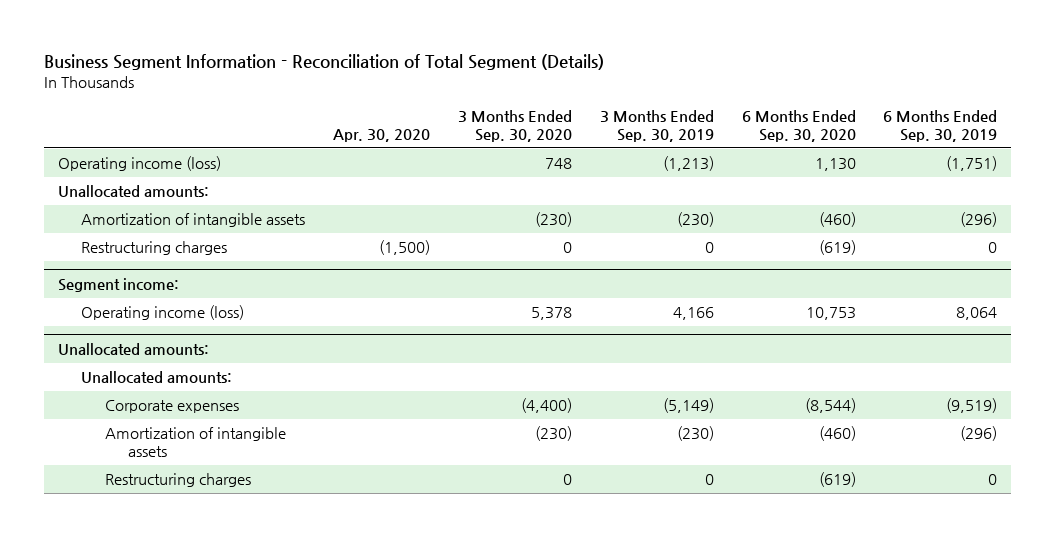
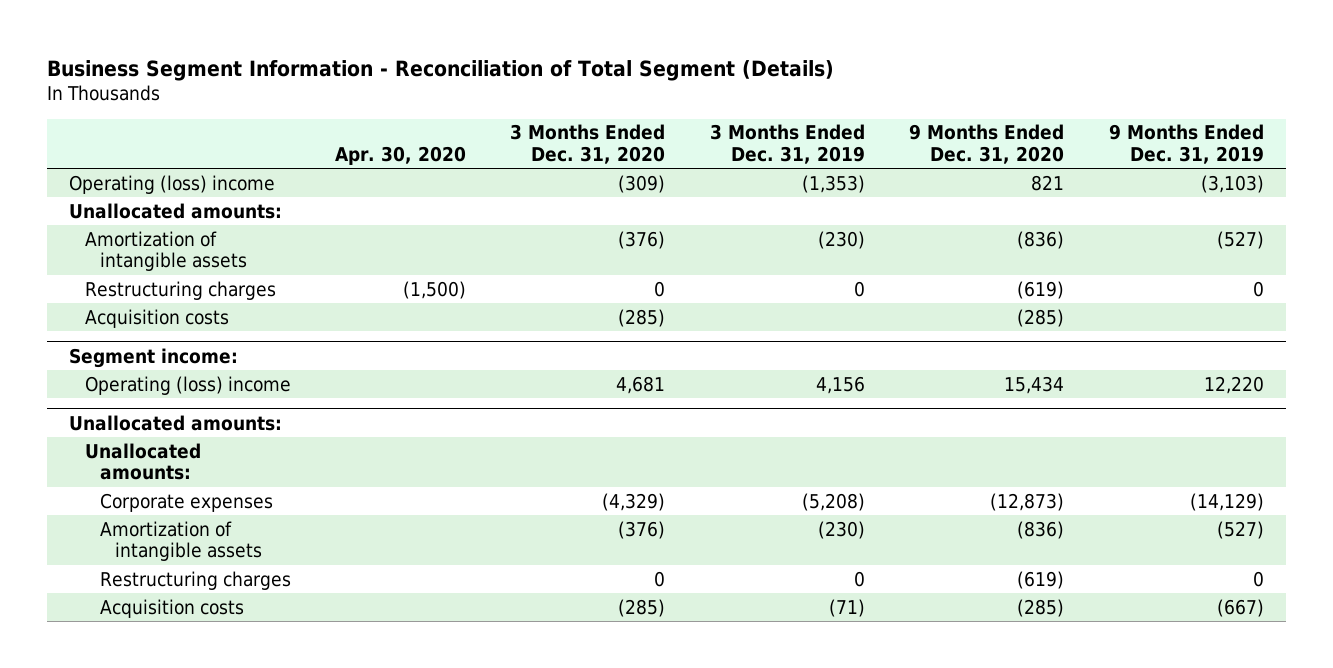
[457,109,572,142] 3 Months Ended Sep. 30, 2020 -> none
[599,109,714,142] 3 Months Ended Sep. 30, 2019 -> none
[741,109,856,142] 6 Months Ended Sep. 30, 2020 -> none
[883,109,998,142] 6 Months Ended Sep. 30, 2019 -> none
none -> [510,124,666,165] 3 Months Ended Dec. 31, 2020
none -> [709,124,865,165] 3 Months Ended Dec. 31, 2019
none -> [909,124,1065,165] 9 Months Ended Dec. 31, 2020
none -> [1108,124,1264,165] 9 Months Ended Dec. 31, 2019
[57,156,221,172] Operating income (loss) -> [69,174,276,194] Operating (loss) income
none -> [84,308,229,328] Acquisition costs
[81,305,245,321] Operating income (loss) -> [84,375,291,395] Operating (loss) income
none -> [99,598,244,618] Acquisition costs

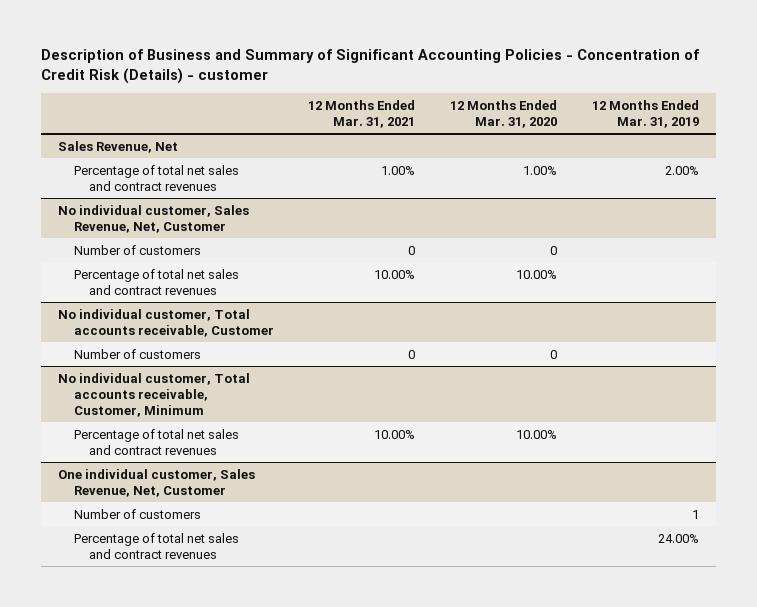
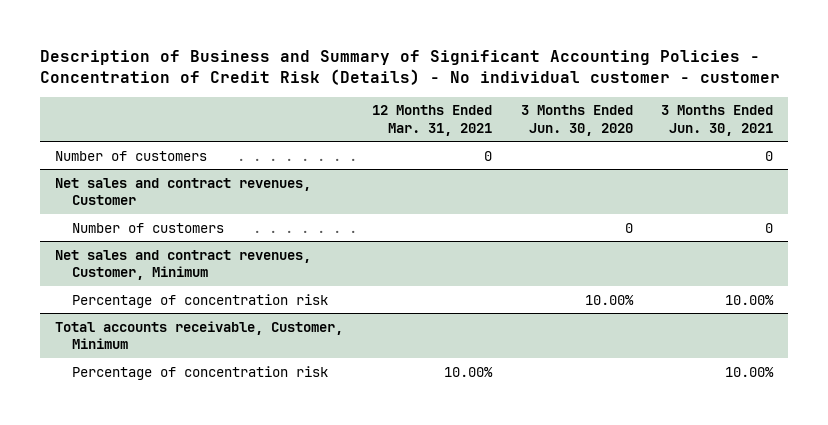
[40,49,699,85] Description of Business and Summary of Significant Accounting Policies - Concentration of Credit Risk (Details) - customer -> [40,49,781,85] Description of Business and Summary of Significant Accounting Policies - Concentration of Credit Risk (Details) - No individual customer - customer
[450,99,558,128] 12 Months Ended Mar. 31, 2020 -> none
[591,99,699,128] 12 Months Ended Mar. 31, 2019 -> none
none -> [520,105,633,136] 3 Months Ended Jun. 30, 2020
none -> [661,105,774,136] 3 Months Ended Jun. 30, 2021
[57,140,178,153] Sales Revenue, Net -> none
[73,164,239,191] Percentage of total net sales and contract revenues -> none
[57,204,249,233] No individual customer, Sales Revenue, Net, Customer -> none
[73,244,201,255] Number of customers -> none
[73,268,239,295] Percentage of total net sales and contract revenues -> none
[57,308,274,337] No individual customer, Total accounts receivable, Customer -> none
[73,348,201,359] Number of customers -> none
[57,468,255,497] One individual customer, Sales Revenue, Net, Customer -> none
[73,508,201,519] Number of customers -> none
[73,532,239,559] Percentage of total net sales and contract revenues -> none
none -> [54,150,207,161] Number of customers
none -> [54,177,311,206] Net sales and contract revenues, Customer
none -> [71,222,224,233] Number of customers
none -> [54,249,311,281] Net sales and contract revenues, Customer, Minimum
none -> [71,293,328,308] Percentage of concentration risk
[57,372,250,417] No individual customer, Total accounts receivable, Customer, Minimum -> [54,320,343,350] Total accounts receivable, Customer, Minimum
[73,428,239,455] Percentage of total net sales and contract revenues -> [71,365,328,380] Percentage of concentration risk

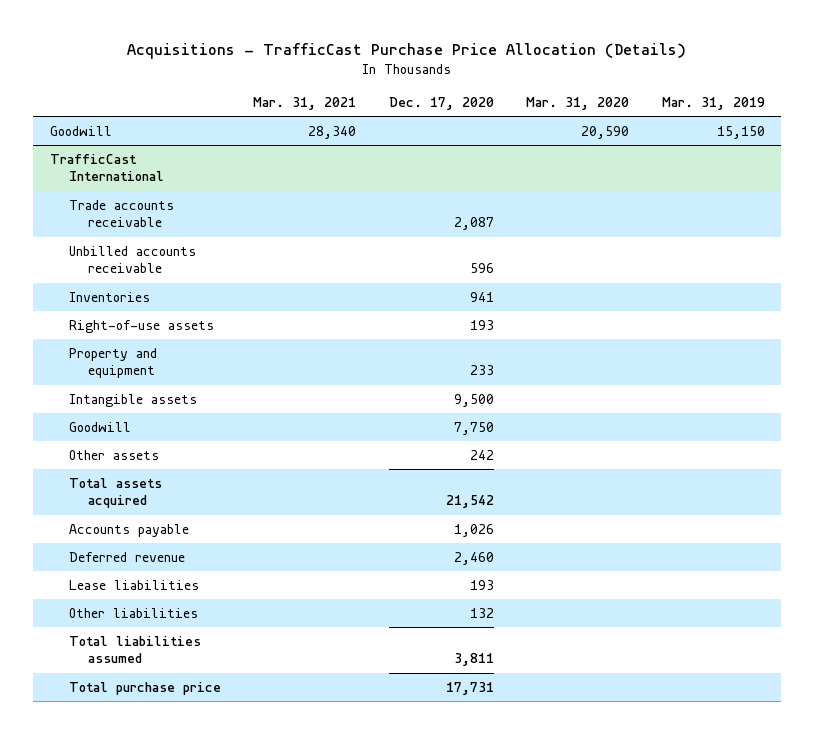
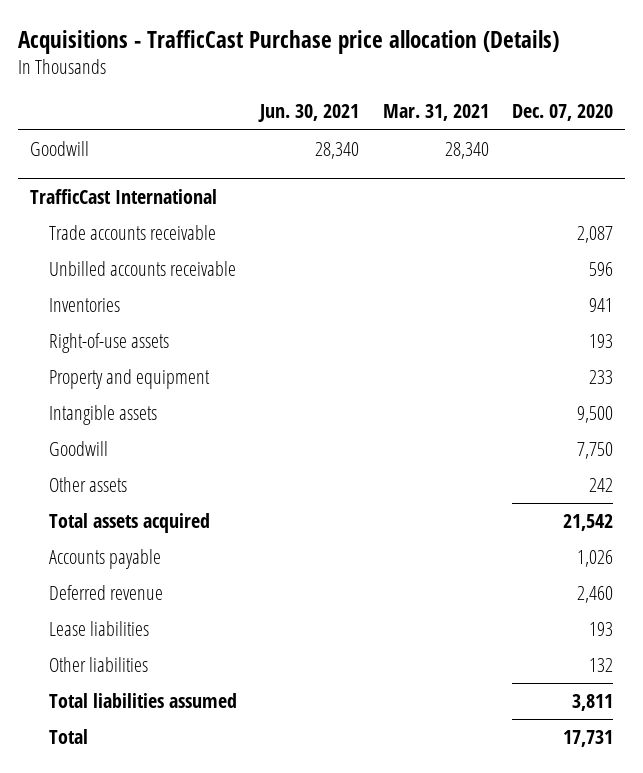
[127,43,687,60] Acquisitions - TrafficCast Purchase Price Allocation (Details) -> [17,29,559,54] Acquisitions - TrafficCast Purchase price allocation (Details)
[388,97,494,111] Dec. 17, 2020 -> none
[526,97,630,111] Mar. 31, 2020 -> none
[662,97,766,111] Mar. 31, 2019 -> none
none -> [258,104,360,123] Jun. 30, 2021
none -> [512,104,614,122] Dec. 07, 2020
[68,682,221,696] Total purchase price -> [48,728,88,744] Total

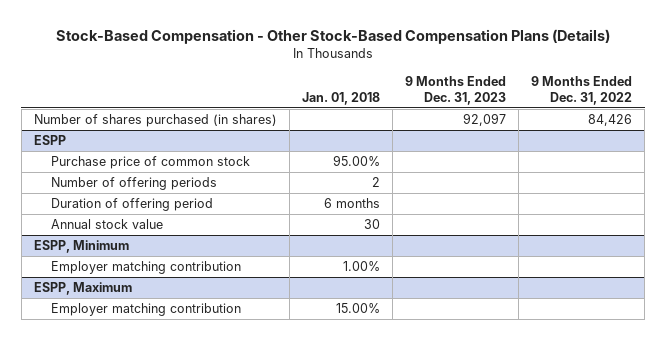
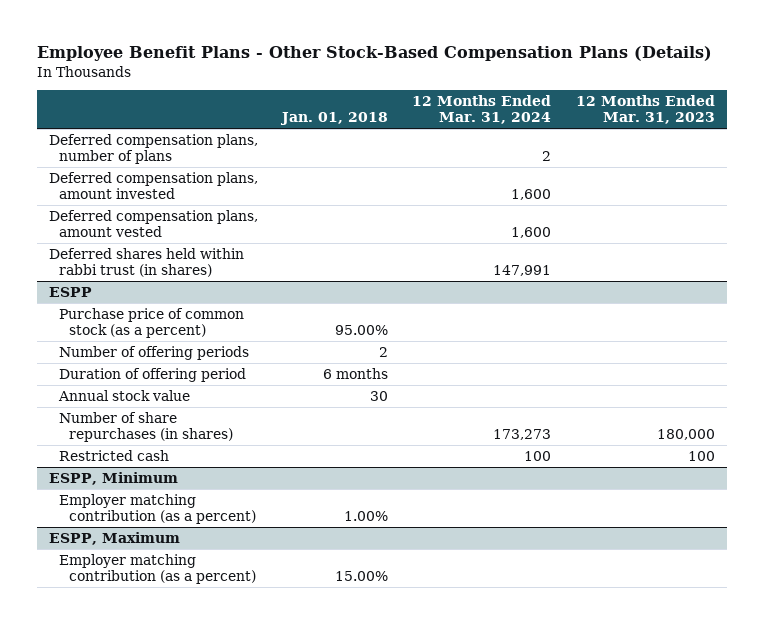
[55,28,610,44] Stock-Based Compensation - Other Stock-Based Compensation Plans (Details) -> [37,46,713,62] Employee Benefit Plans - Other Stock-Based Compensation Plans (Details)
[405,75,507,105] 9 Months Ended Dec. 31, 2023 -> none
[531,75,633,105] 9 Months Ended Dec. 31, 2022 -> none
none -> [412,94,552,125] 12 Months Ended Mar. 31, 2024
none -> [575,94,715,125] 12 Months Ended Mar. 31, 2023
[33,114,277,128] Number of shares purchased (in shares) -> none
none -> [49,133,259,165] Deferred compensation plans, number of plans
none -> [49,171,259,200] Deferred compensation plans, amount invested
none -> [49,209,259,238] Deferred compensation plans, amount vested
none -> [49,247,245,278] Deferred shares held within rabbi trust (in shares)
[51,156,251,170] Purchase price of common stock -> [59,307,245,339] Purchase price of common stock (as a percent)
none -> [59,411,234,443] Number of share repurchases (in shares)
none -> [59,449,170,461] Restricted cash
[51,261,242,275] Employer matching contribution -> [59,493,257,525] Employer matching contribution (as a percent)
[51,303,242,317] Employer matching contribution -> [59,553,257,585] Employer matching contribution (as a percent)

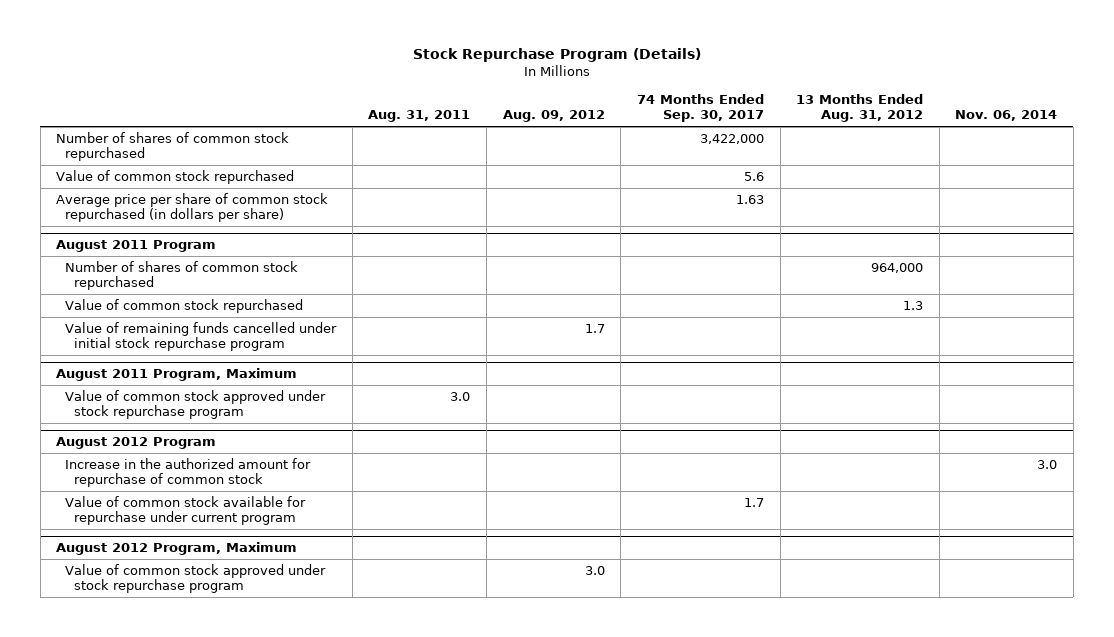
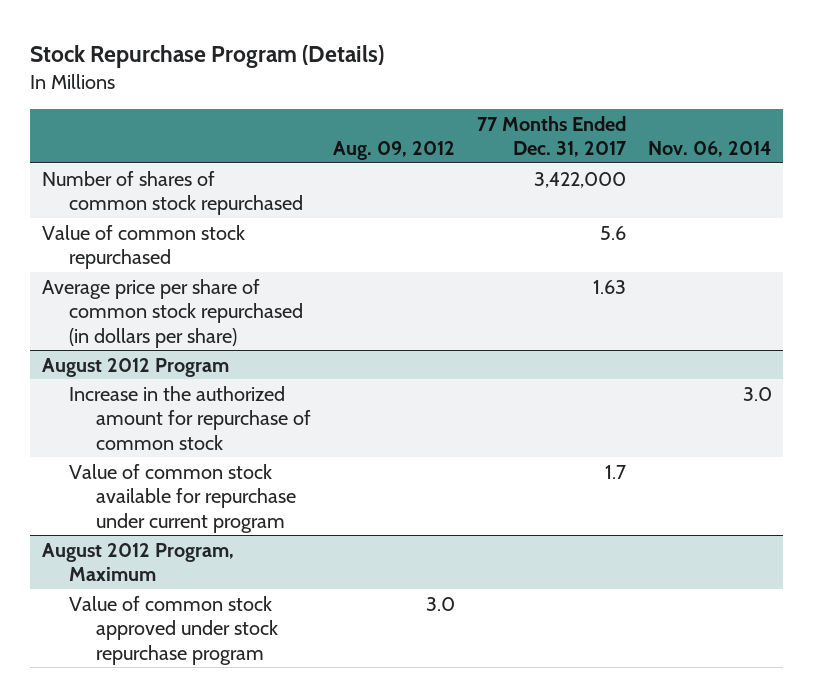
[368,110,471,123] Aug. 31, 2011 -> none
[636,94,764,123] 74 Months Ended Sep. 30, 2017 -> none
[796,94,924,123] 13 Months Ended Aug. 31, 2012 -> none
none -> [476,115,627,158] 77 Months Ended Dec. 31, 2017
[56,240,217,253] August 2011 Program -> none
[65,260,299,290] Number of shares of common stock repurchased -> none
[65,298,304,313] Value of common stock repurchased -> none
[65,321,338,351] Value of remaining funds cancelled under initial stock repurchase program -> none
[56,368,298,382] August 2011 Program, Maximum -> none
[65,389,327,419] Value of common stock approved under stock repurchase program -> none

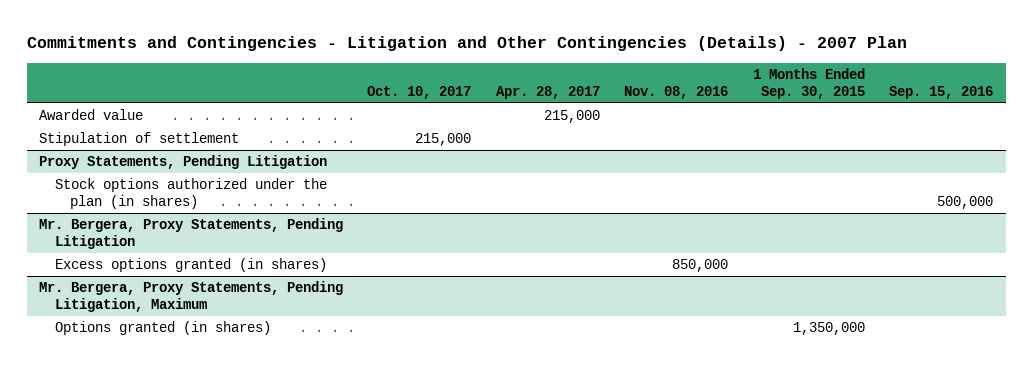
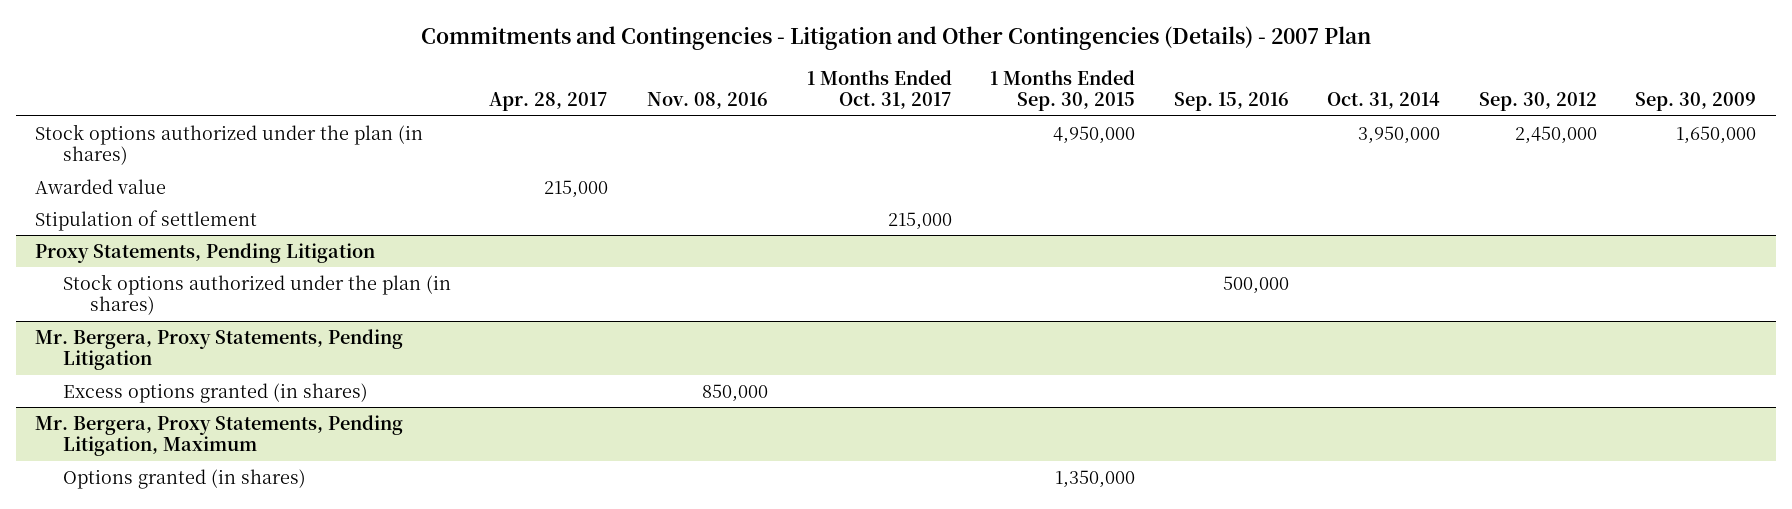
[367,85,472,99] Oct. 10, 2017 -> none
none -> [806,69,952,110] 1 Months Ended Oct. 31, 2017
none -> [1327,92,1441,110] Oct. 31, 2014
none -> [1478,92,1597,112] Sep. 30, 2012
none -> [1635,92,1757,112] Sep. 30, 2009
none -> [35,123,424,166] Stock options authorized under the plan (in shares)

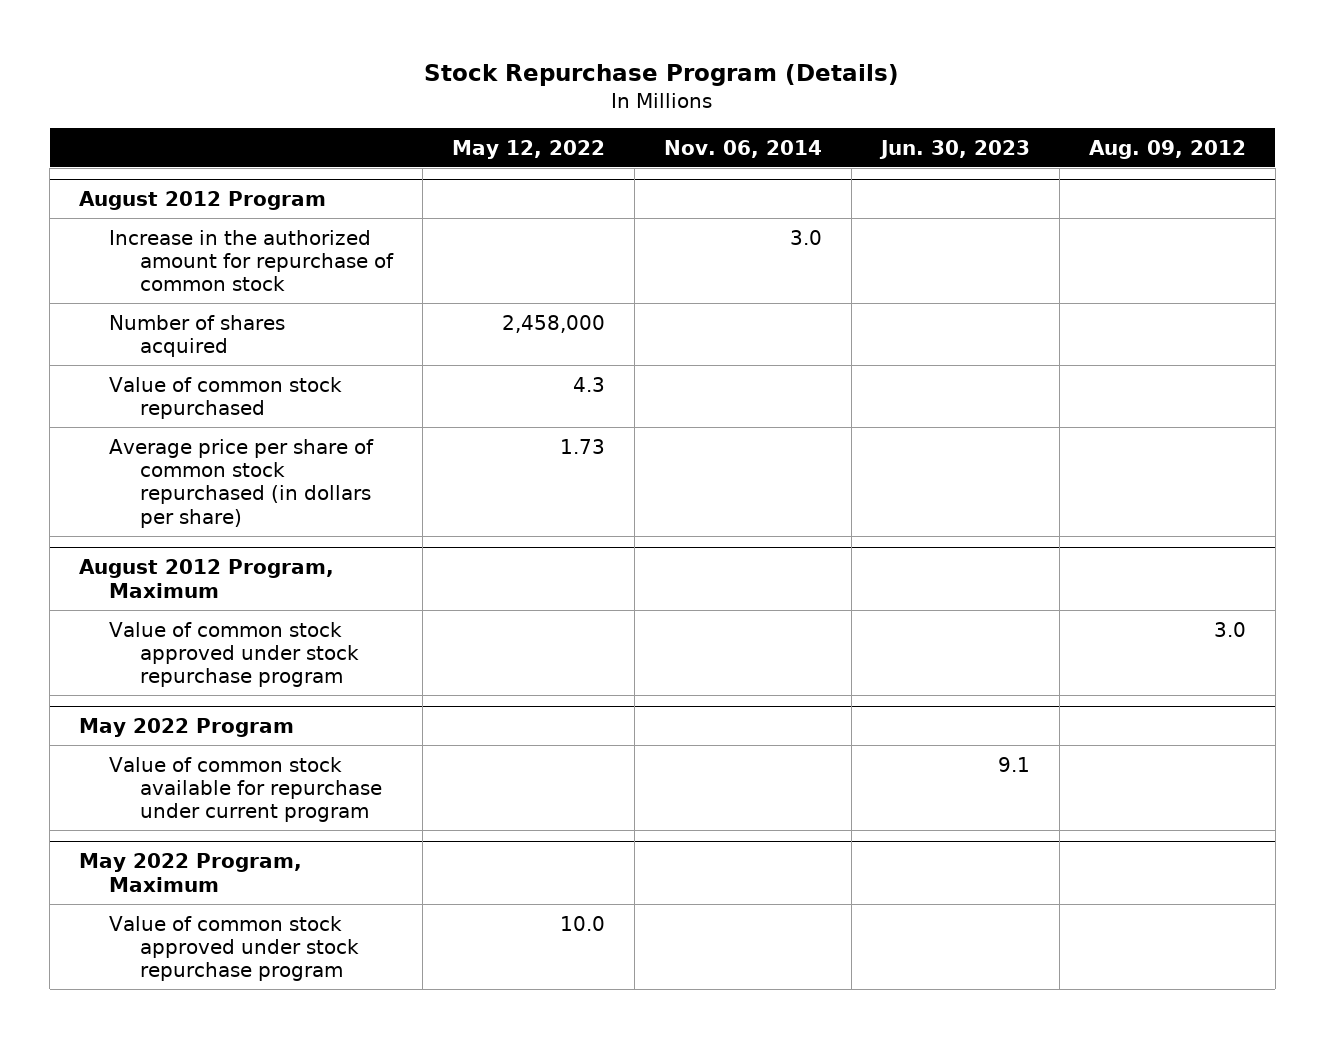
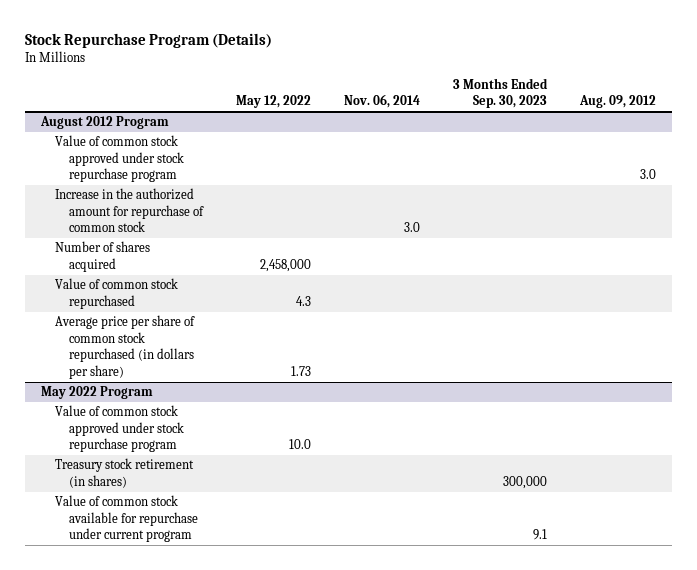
[878,139,1030,159] Jun. 30, 2023 -> none
none -> [452,77,548,109] 3 Months Ended Sep. 30, 2023
none -> [54,135,184,183] Value of common stock approved under stock repurchase program
[79,559,335,598] August 2012 Program, Maximum -> none
[109,621,359,688] Value of common stock approved under stock repurchase program -> none
none -> [54,405,184,453] Value of common stock approved under stock repurchase program
none -> [54,458,194,488] Treasury stock retirement (in shares)
[79,853,303,892] May 2022 Program, Maximum -> none
[109,915,359,982] Value of common stock approved under stock repurchase program -> none

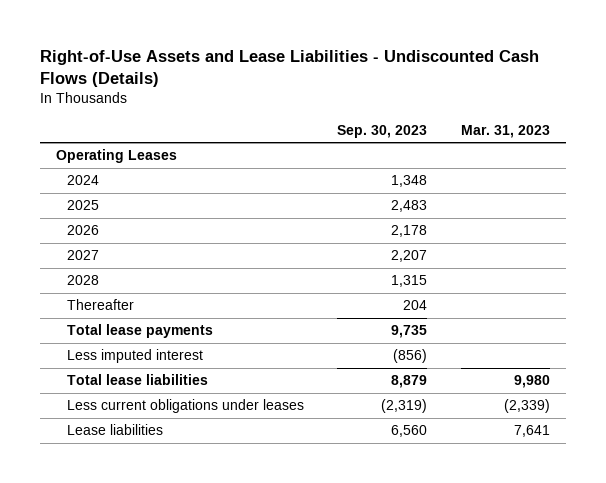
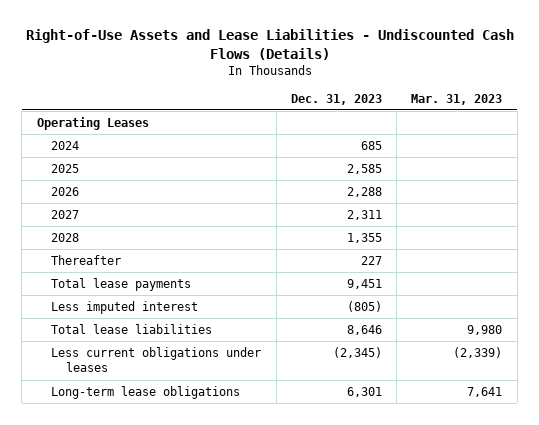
[337,124,428,138] Sep. 30, 2023 -> none
none -> [290,93,382,105] Dec. 31, 2023
[66,424,163,436] Lease liabilities -> [51,385,241,399] Long-term lease obligations

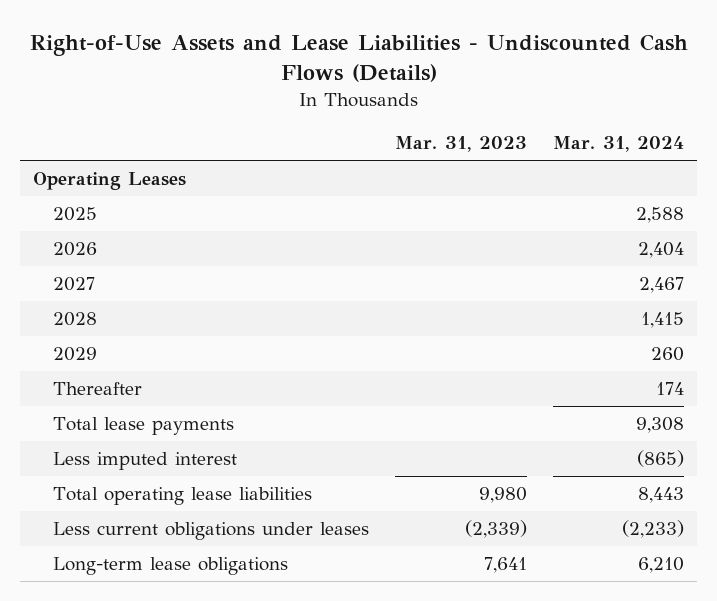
[290,93,382,105] Dec. 31, 2023 -> none
none -> [552,136,684,153] Mar. 31, 2024
[51,140,80,150] 2024 -> none
none -> [53,347,98,362] 2029
[51,323,213,334] Total lease liabilities -> [53,487,313,506] Total operating lease liabilities

